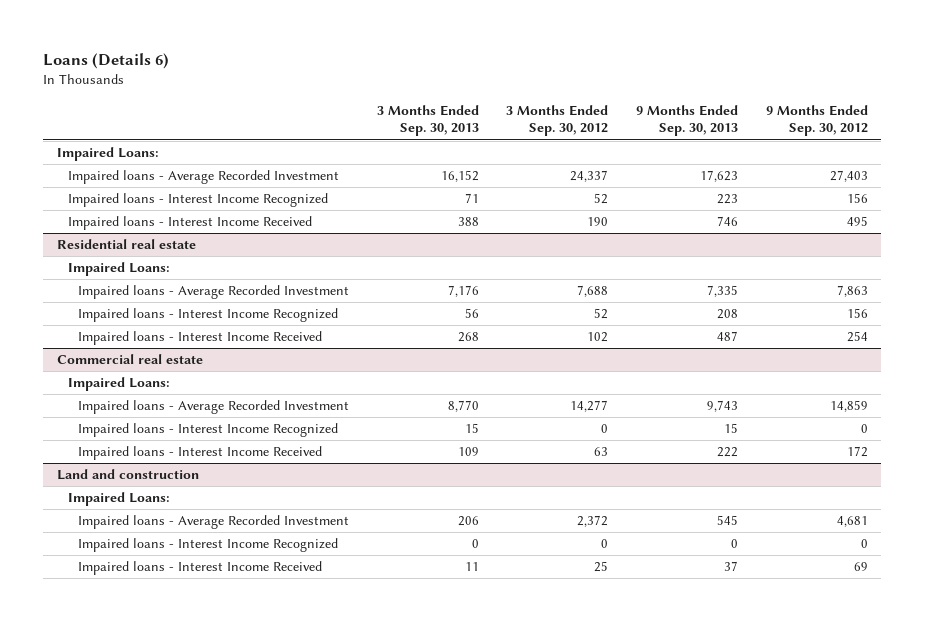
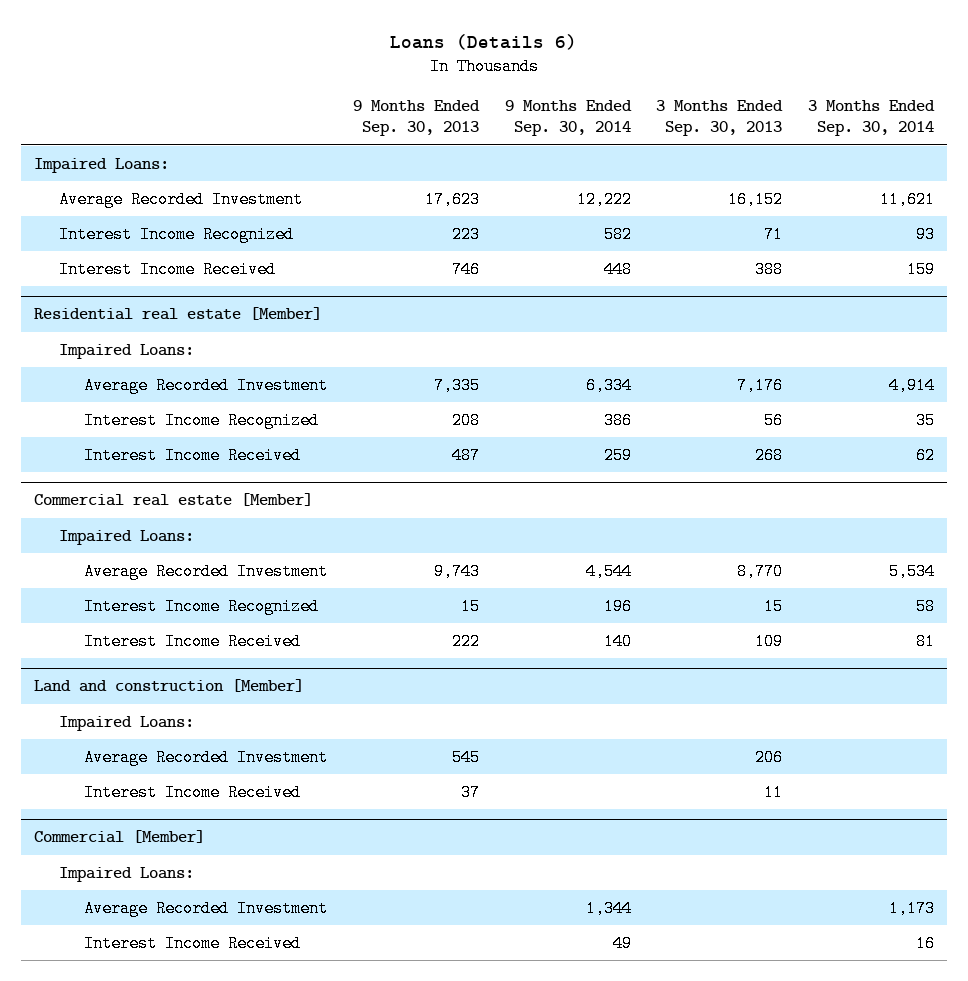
[506,105,609,137] 3 Months Ended Sep. 30, 2012 -> none
[765,105,868,137] 9 Months Ended Sep. 30, 2012 -> none
none -> [504,100,632,137] 9 Months Ended Sep. 30, 2014
none -> [808,100,936,137] 3 Months Ended Sep. 30, 2014
[67,170,339,185] Impaired loans - Average Recorded Investment -> [59,190,304,208] Average Recorded Investment
[67,193,328,208] Impaired loans - Interest Income Recognized -> [59,225,295,243] Interest Income Recognized
[67,216,312,231] Impaired loans - Interest Income Received -> [59,260,277,278] Interest Income Received
[56,239,196,250] Residential real estate -> [34,307,323,321] Residential real estate [Member]
[78,285,350,300] Impaired loans - Average Recorded Investment -> [84,376,329,394] Average Recorded Investment
[78,308,339,323] Impaired loans - Interest Income Recognized -> [84,411,320,429] Interest Income Recognized
[78,331,323,346] Impaired loans - Interest Income Received -> [84,446,302,464] Interest Income Received
[56,354,203,365] Commercial real estate -> [34,493,314,507] Commercial real estate [Member]
[78,400,350,415] Impaired loans - Average Recorded Investment -> [84,562,329,580] Average Recorded Investment
[78,423,339,438] Impaired loans - Interest Income Recognized -> [84,597,320,615] Interest Income Recognized
[78,446,323,461] Impaired loans - Interest Income Received -> [84,632,302,650] Interest Income Received
[56,469,199,481] Land and construction -> [34,679,305,693] Land and construction [Member]
[78,538,339,553] Impaired loans - Interest Income Recognized -> none
[78,515,350,530] Impaired loans - Average Recorded Investment -> [84,748,329,766] Average Recorded Investment
[78,561,323,576] Impaired loans - Interest Income Received -> [84,783,302,801] Interest Income Received
none -> [34,830,206,844] Commercial [Member]
none -> [59,866,195,882] Impaired Loans:
none -> [84,899,329,917] Average Recorded Investment
none -> [84,934,302,952] Interest Income Received

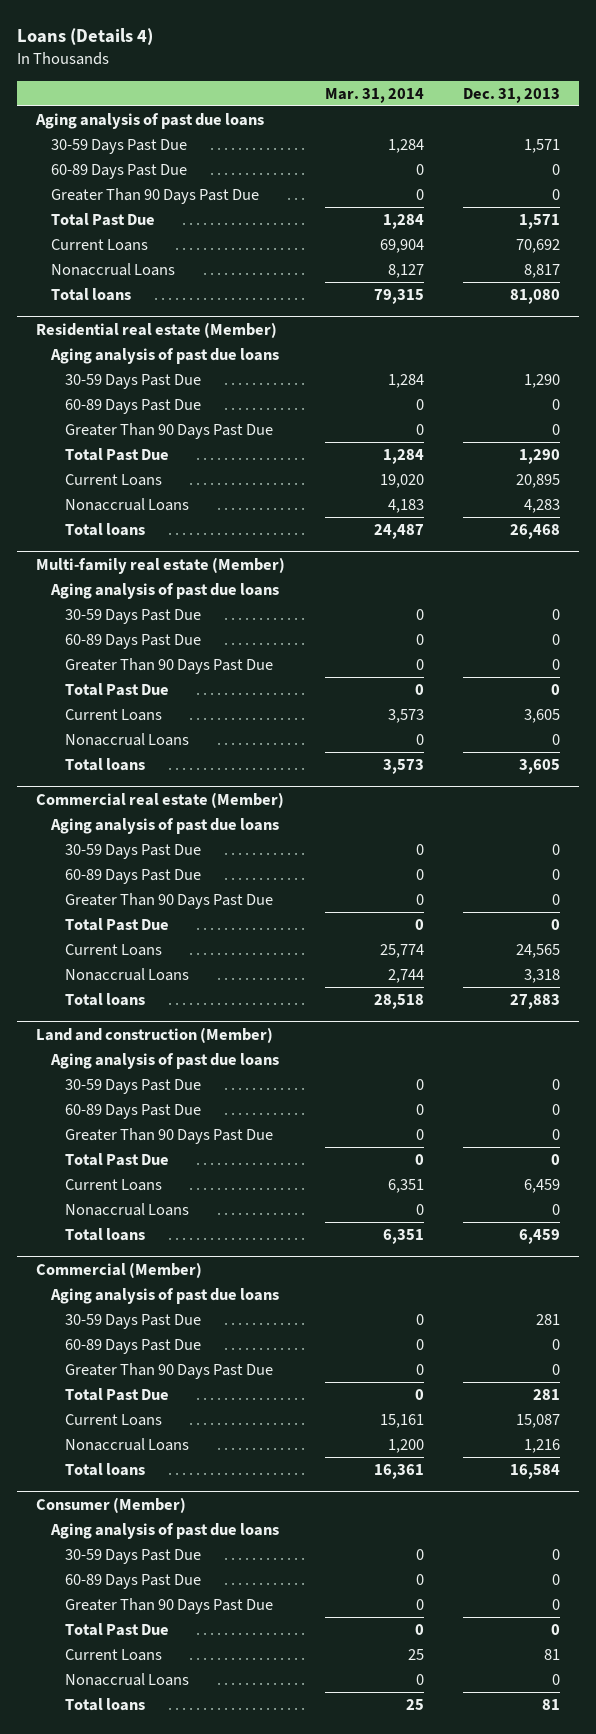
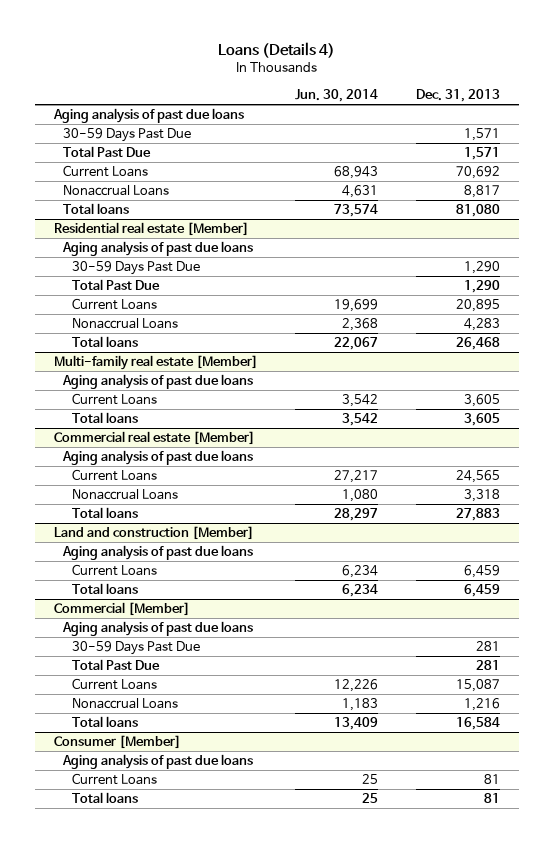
[324,87,424,103] Mar. 31, 2014 -> none
none -> [295,89,379,103] Jun. 30, 2014
[50,164,187,180] 60-89 Days Past Due -> none
[50,188,259,205] Greater Than 90 Days Past Due -> none
[36,322,278,339] Residential real estate (Member) -> [53,222,249,237] Residential real estate [Member]
[65,399,202,415] 60-89 Days Past Due -> none
[65,423,274,440] Greater Than 90 Days Past Due -> none
[36,557,286,575] Multi-family real estate (Member) -> [53,355,258,371] Multi-family real estate [Member]
[65,609,202,625] 30-59 Days Past Due -> none
[65,634,202,650] 60-89 Days Past Due -> none
[65,658,274,675] Greater Than 90 Days Past Due -> none
[65,683,170,697] Total Past Due -> none
[65,733,190,747] Nonaccrual Loans -> none
[36,792,285,809] Commercial real estate (Member) -> [53,431,255,446] Commercial real estate [Member]
[65,844,202,860] 30-59 Days Past Due -> none
[65,869,202,885] 60-89 Days Past Due -> none
[65,893,274,910] Greater Than 90 Days Past Due -> none
[65,918,170,932] Total Past Due -> none
[36,1027,274,1044] Land and construction (Member) -> [53,526,254,541] Land and construction [Member]
[65,1079,202,1095] 30-59 Days Past Due -> none
[65,1104,202,1120] 60-89 Days Past Due -> none
[65,1128,274,1145] Greater Than 90 Days Past Due -> none
[65,1153,170,1167] Total Past Due -> none
[65,1203,190,1217] Nonaccrual Loans -> none
[36,1262,203,1279] Commercial (Member) -> [53,602,190,617] Commercial [Member]
[65,1339,202,1355] 60-89 Days Past Due -> none
[65,1363,274,1380] Greater Than 90 Days Past Due -> none
[36,1497,187,1514] Consumer (Member) -> [53,735,181,750] Consumer [Member]
[65,1549,202,1565] 30-59 Days Past Due -> none
[65,1574,202,1590] 60-89 Days Past Due -> none
[65,1598,274,1615] Greater Than 90 Days Past Due -> none
[65,1623,170,1637] Total Past Due -> none
[65,1673,190,1687] Nonaccrual Loans -> none

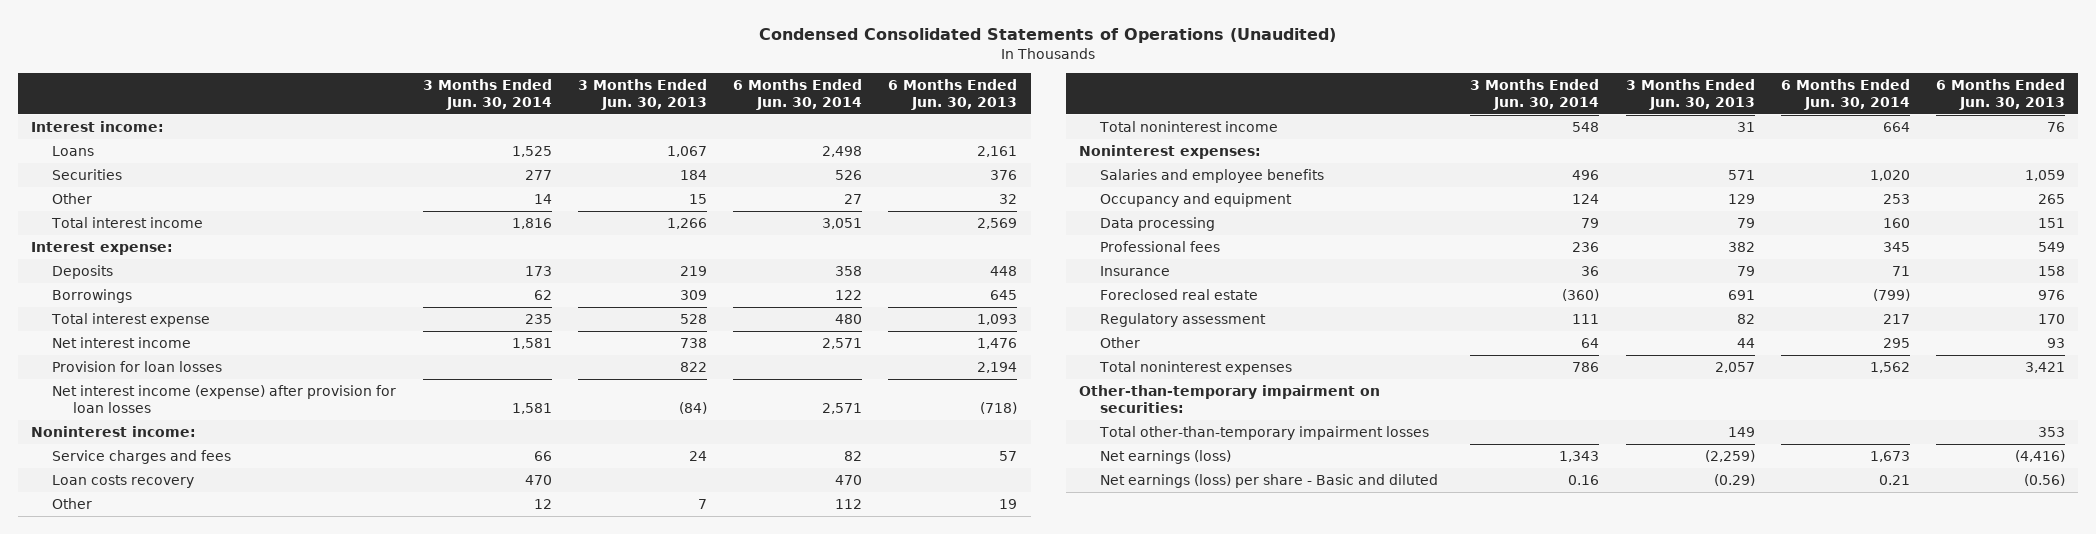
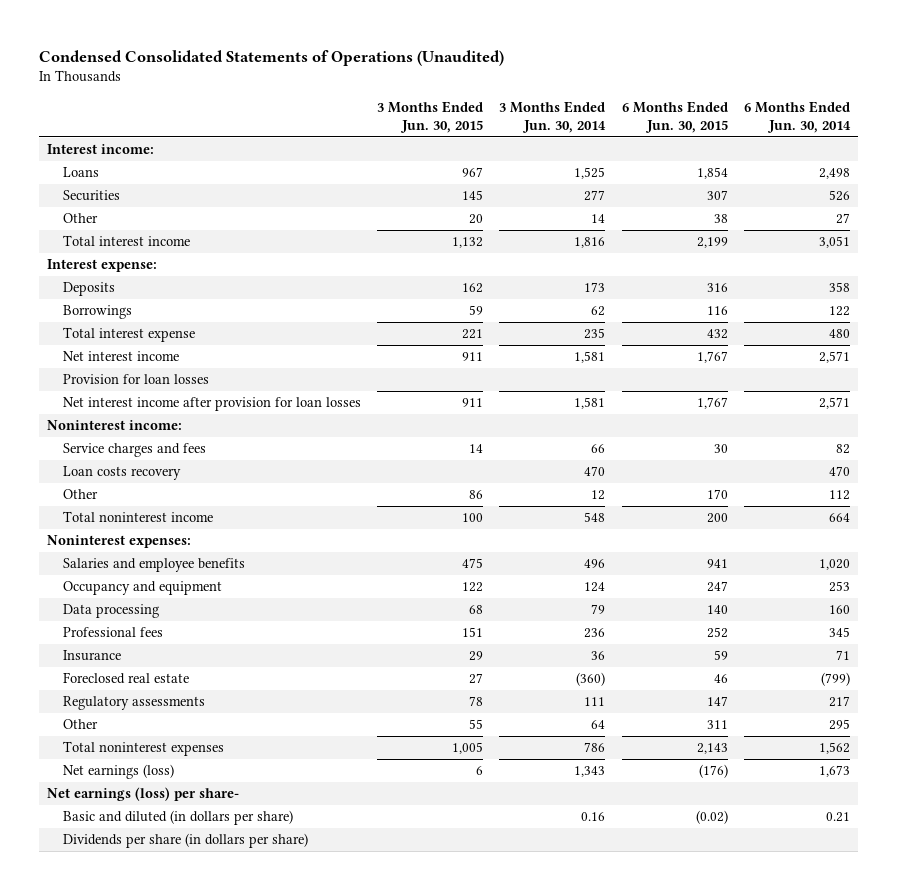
[577,79,707,110] 3 Months Ended Jun. 30, 2013 -> none
[888,79,1018,110] 6 Months Ended Jun. 30, 2013 -> none
none -> [377,100,484,133] 3 Months Ended Jun. 30, 2015
none -> [621,100,728,133] 6 Months Ended Jun. 30, 2015
[52,385,397,413] Net interest income (expense) after provision for loan losses -> [63,397,362,412] Net interest income after provision for loan losses
[1099,313,1266,328] Regulatory assessment -> [63,696,206,711] Regulatory assessments
[1078,385,1380,413] Other-than-temporary impairment on securities: -> none
[1098,426,1429,441] Total other-than-temporary impairment losses -> none
none -> [47,787,240,802] Net earnings (loss) per share-
[1099,474,1438,489] Net earnings (loss) per share - Basic and diluted -> [63,810,294,826] Basic and diluted (in dollars per share)
none -> [63,833,309,849] Dividends per share (in dollars per share)

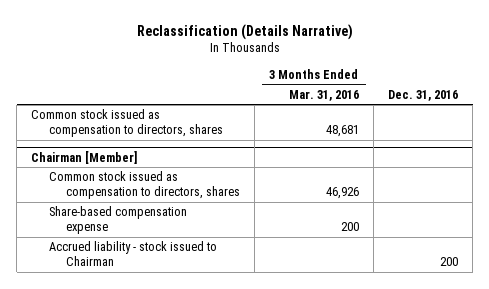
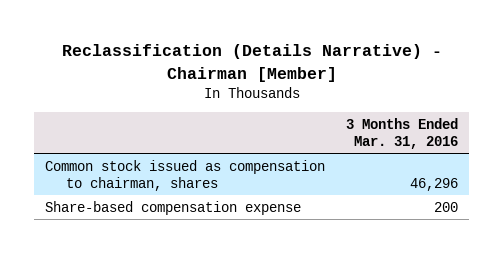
[136,23,353,40] Reclassification (Details Narrative) -> [61,44,442,82] Reclassification (Details Narrative) - Chairman [Member]
[388,89,459,101] Dec. 31, 2016 -> none
[31,150,138,164] Chairman [Member] -> none
[48,171,241,200] Common stock issued as compensation to directors, shares -> none
[31,109,223,138] Common stock issued as compensation to directors, shares -> [44,159,325,191] Common stock issued as compensation to chairman, shares
[325,125,359,138] 48,681 -> [410,177,459,191] 46,296
[48,241,217,267] Accrued liability - stock issued to Chairman -> none

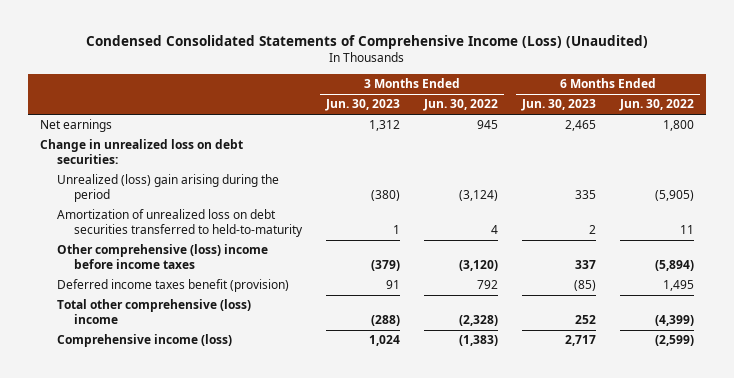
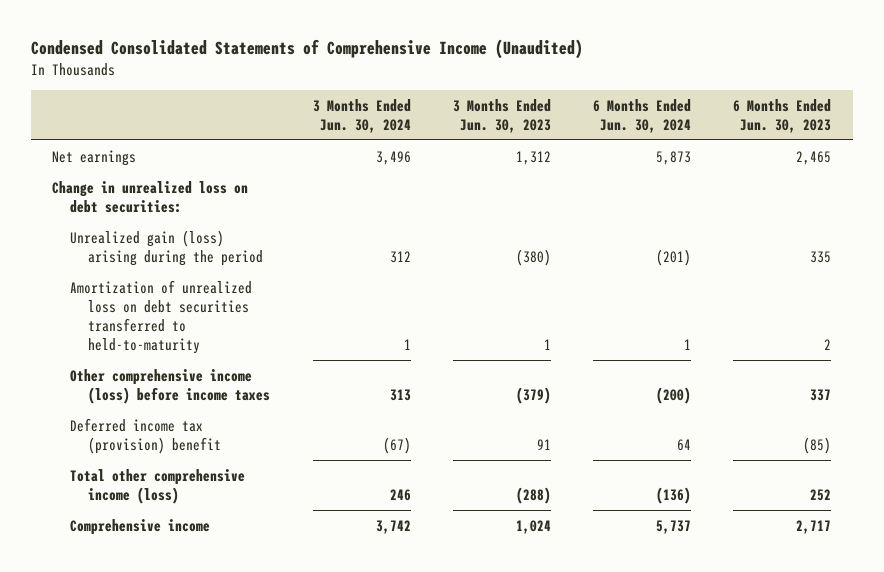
[85,35,648,50] Condensed Consolidated Statements of Comprehensive Income (Loss) (Unaudited) -> [30,39,583,60] Condensed Consolidated Statements of Comprehensive Income (Unaudited)
[423,99,499,112] Jun. 30, 2022 -> none
[619,99,695,112] Jun. 30, 2022 -> none
none -> [312,98,411,133] 3 Months Ended Jun. 30, 2024
none -> [593,98,692,133] 6 Months Ended Jun. 30, 2024
[56,174,279,203] Unrealized (loss) gain arising during the period -> [70,229,264,266] Unrealized gain (loss) arising during the period
[56,244,268,270] Other comprehensive (loss) income before income taxes -> [70,368,271,404] Other comprehensive income (loss) before income taxes
[56,279,289,293] Deferred income taxes benefit (provision) -> [70,417,222,454] Deferred income tax (provision) benefit
[56,299,251,325] Total other comprehensive (loss) income -> [70,468,246,504] Total other comprehensive income (loss)
[56,334,232,348] Comprehensive income (loss) -> [70,518,211,535] Comprehensive income

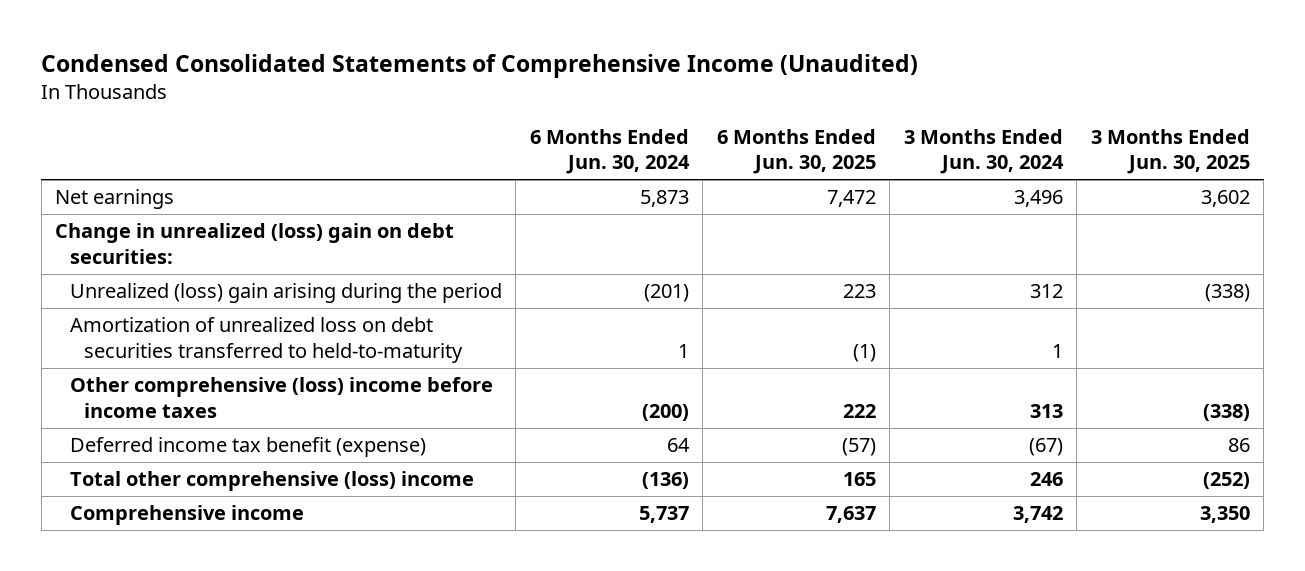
[452,98,551,133] 3 Months Ended Jun. 30, 2023 -> none
[733,98,832,133] 6 Months Ended Jun. 30, 2023 -> none
none -> [716,128,876,175] 6 Months Ended Jun. 30, 2025
none -> [1090,128,1250,175] 3 Months Ended Jun. 30, 2025
[52,180,249,213] Change in unrealized loss on debt securities: -> [55,223,455,264] Change in unrealized (loss) gain on debt securities:
[70,229,264,266] Unrealized gain (loss) arising during the period -> [69,283,502,304] Unrealized (loss) gain arising during the period
[70,368,271,404] Other comprehensive income (loss) before income taxes -> [69,377,493,418] Other comprehensive (loss) income before income taxes
[70,417,222,454] Deferred income tax (provision) benefit -> [69,437,426,458] Deferred income tax benefit (expense)
[70,468,246,504] Total other comprehensive income (loss) -> [69,471,474,492] Total other comprehensive (loss) income

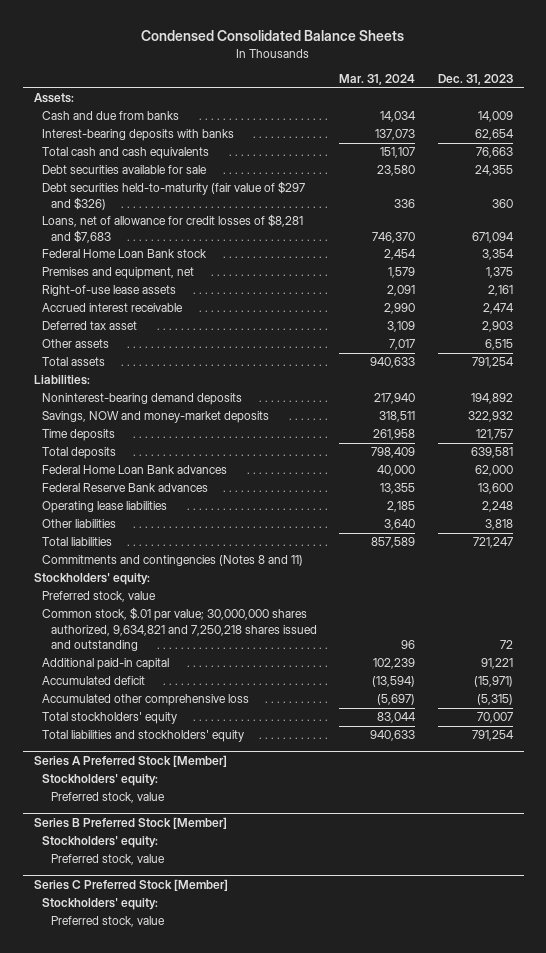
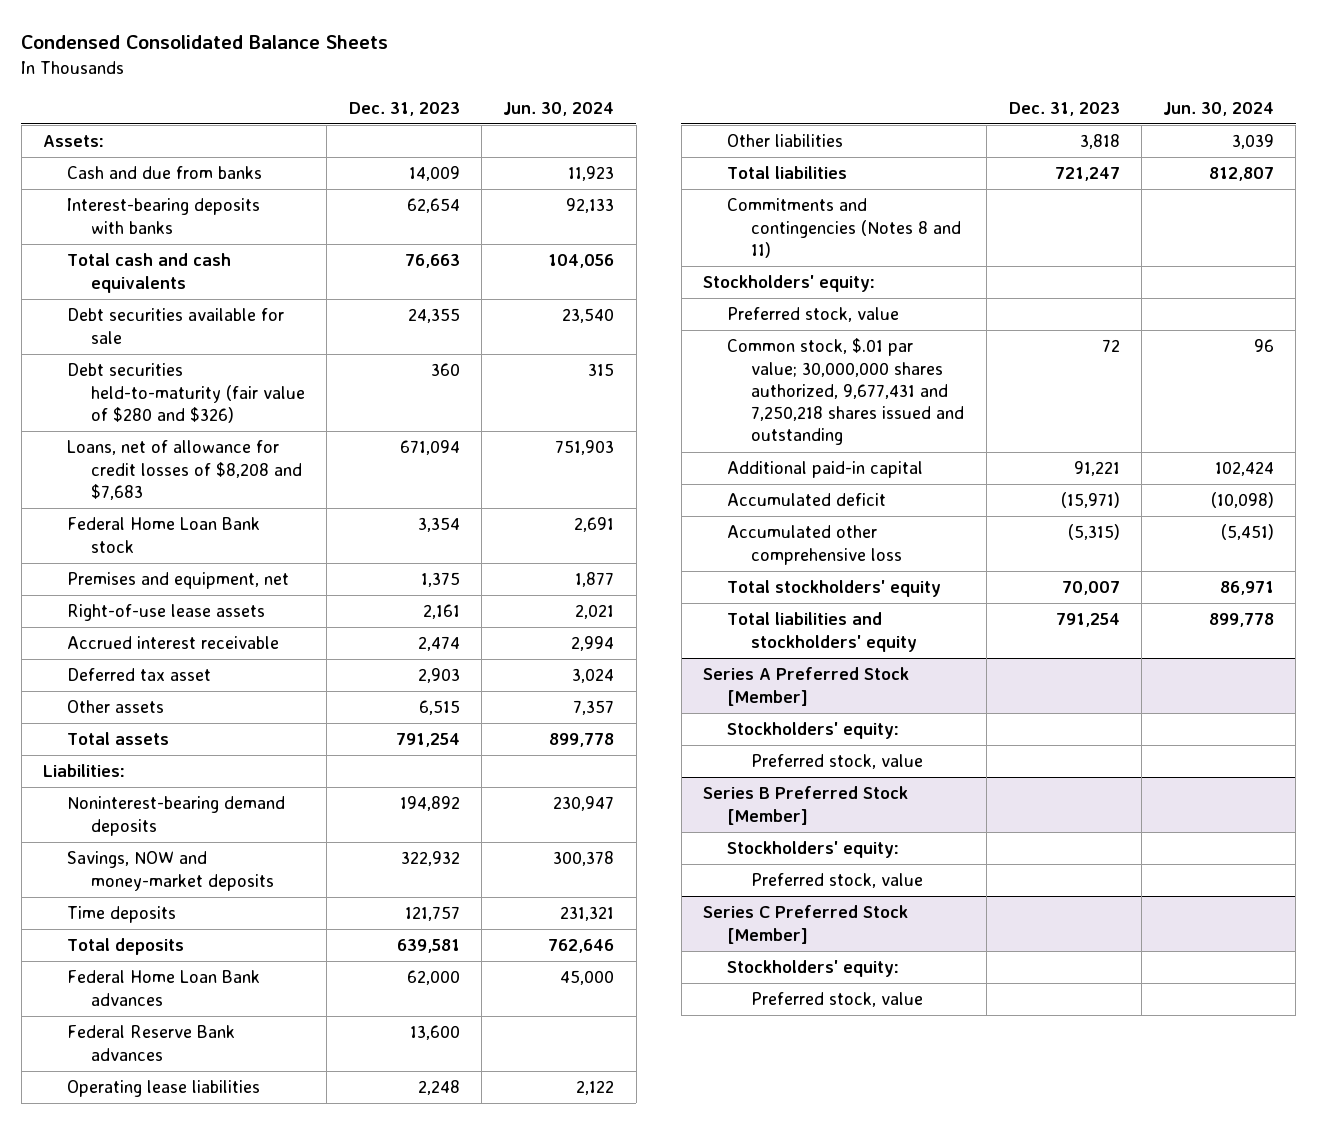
[339,74,416,86] Mar. 31, 2024 -> none
none -> [503,101,615,116] Jun. 30, 2024
[42,181,306,210] Debt securities held-to-maturity (fair value of $297 and $326) -> [67,363,306,423] Debt securities held-to-maturity (fair value of $280 and $326)
[42,214,304,243] Loans, net of allowance for credit losses of $8,281 and $7,683 -> [67,440,303,500] Loans, net of allowance for credit losses of $8,208 and $7,683
[42,607,318,651] Common stock, $.01 par value; 30,000,000 shares authorized, 9,634,821 and 7,250,218 shares issued and outstanding -> [726,338,964,446] Common stock, $.01 par value; 30,000,000 shares authorized, 9,677,431 and 7,250,218 shares issued and outstanding

